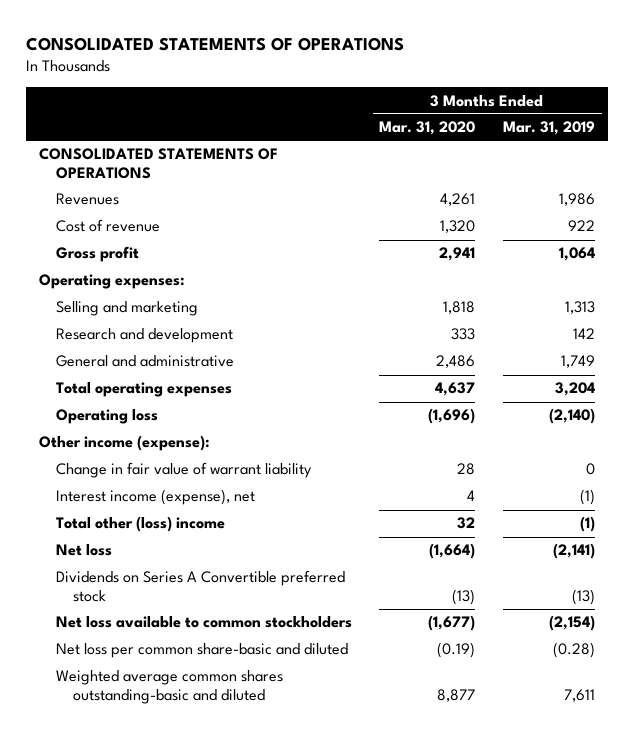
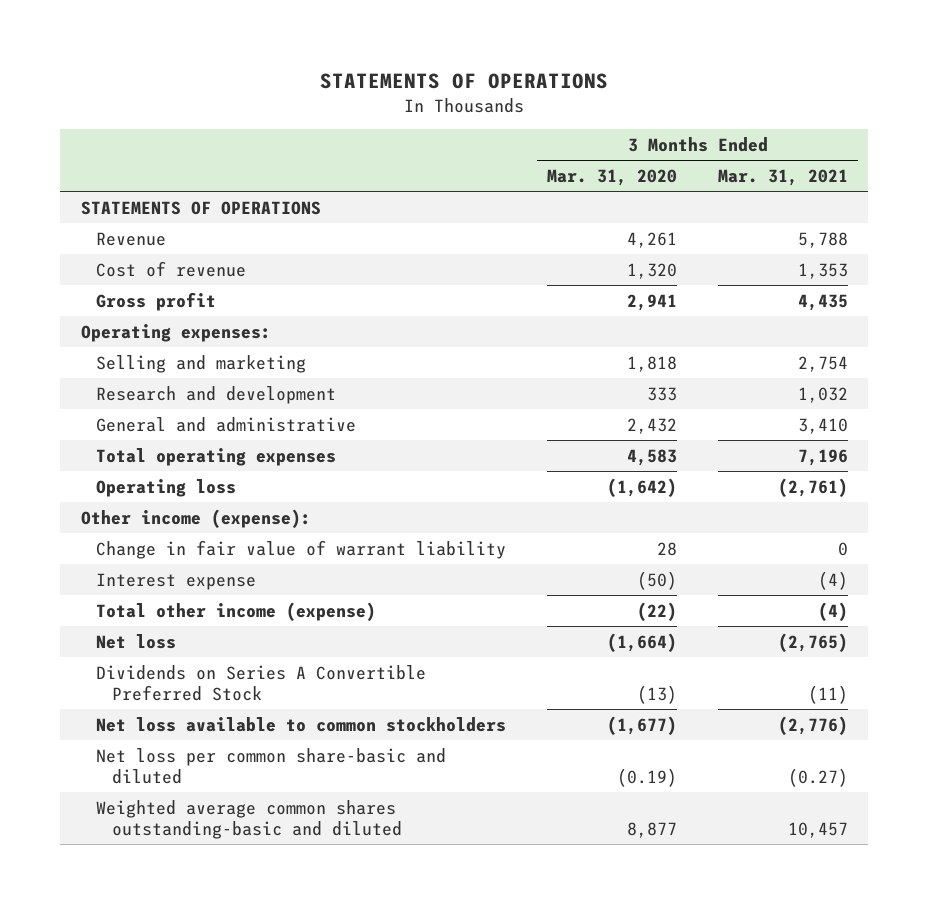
[25,37,404,52] CONSOLIDATED STATEMENTS OF OPERATIONS -> [320,72,609,89] STATEMENTS OF OPERATIONS
[502,121,595,136] Mar. 31, 2019 -> none
none -> [717,168,848,186] Mar. 31, 2021
[39,148,279,179] CONSOLIDATED STATEMENTS OF OPERATIONS -> [80,200,321,215] STATEMENTS OF OPERATIONS
[56,193,120,206] Revenues -> [96,231,167,246] Revenue
[436,355,476,369] 2,486 -> [627,417,678,434] 2,432
[435,382,476,397] 4,637 -> [627,448,678,466] 4,583
[428,408,476,425] (1,696) -> [607,477,678,497] (1,642)
[56,489,256,506] Interest income (expense), net -> [96,572,257,590] Interest expense
[467,490,476,502] 4 -> [637,570,678,590] (50)
[56,516,226,533] Total other (loss) income -> [96,601,377,621] Total other income (expense)
[457,517,476,530] 32 -> [637,601,678,621] (22)
[56,570,346,602] Dividends on Series A Convertible preferred stock -> [96,664,427,701] Dividends on Series A Convertible Preferred Stock

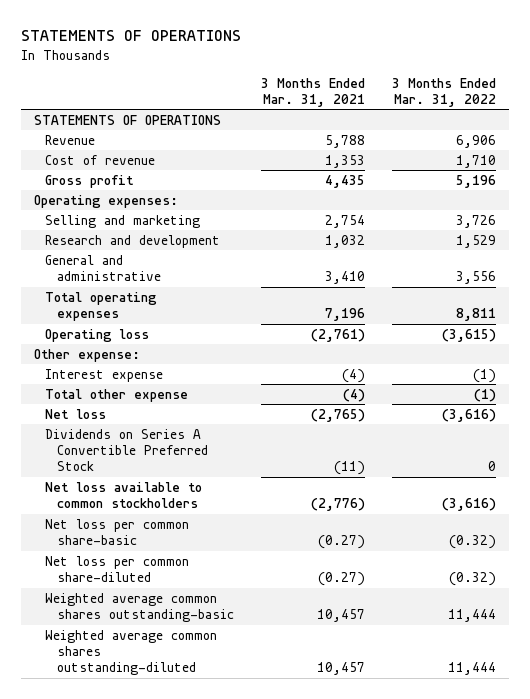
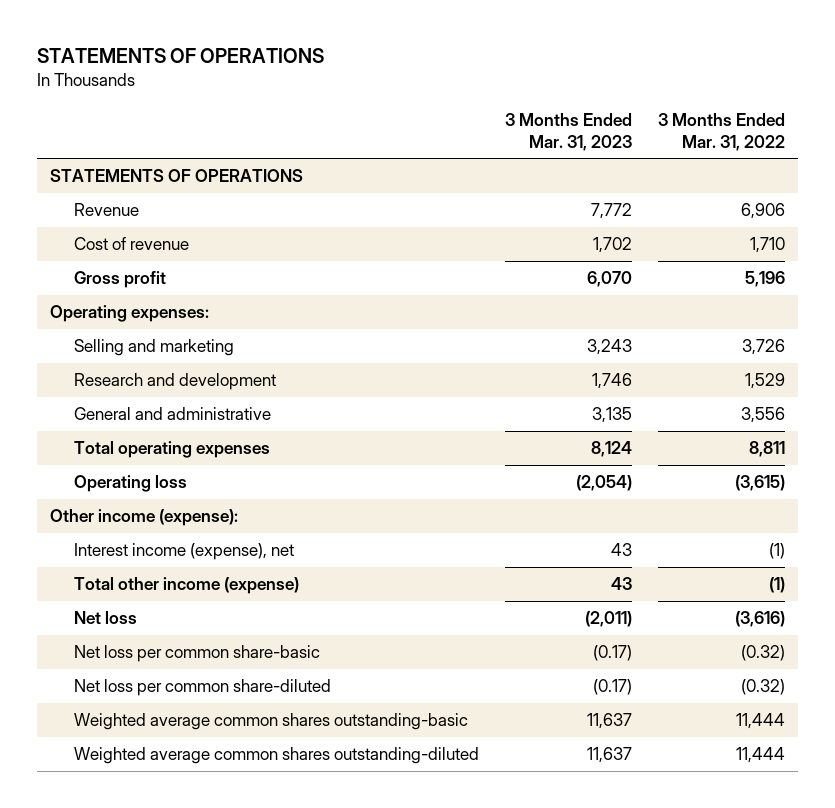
[260,77,365,107] 3 Months Ended Mar. 31, 2021 -> none
none -> [505,113,633,151] 3 Months Ended Mar. 31, 2023
[34,348,141,362] Other expense: -> [50,509,239,527] Other income (expense):
[45,368,164,382] Interest expense -> [74,543,295,561] Interest income (expense), net
[45,388,189,402] Total other expense -> [74,577,300,595] Total other income (expense)
[45,428,208,472] Dividends on Series A Convertible Preferred Stock -> none
[45,481,203,509] Net loss available to common stockholders -> none

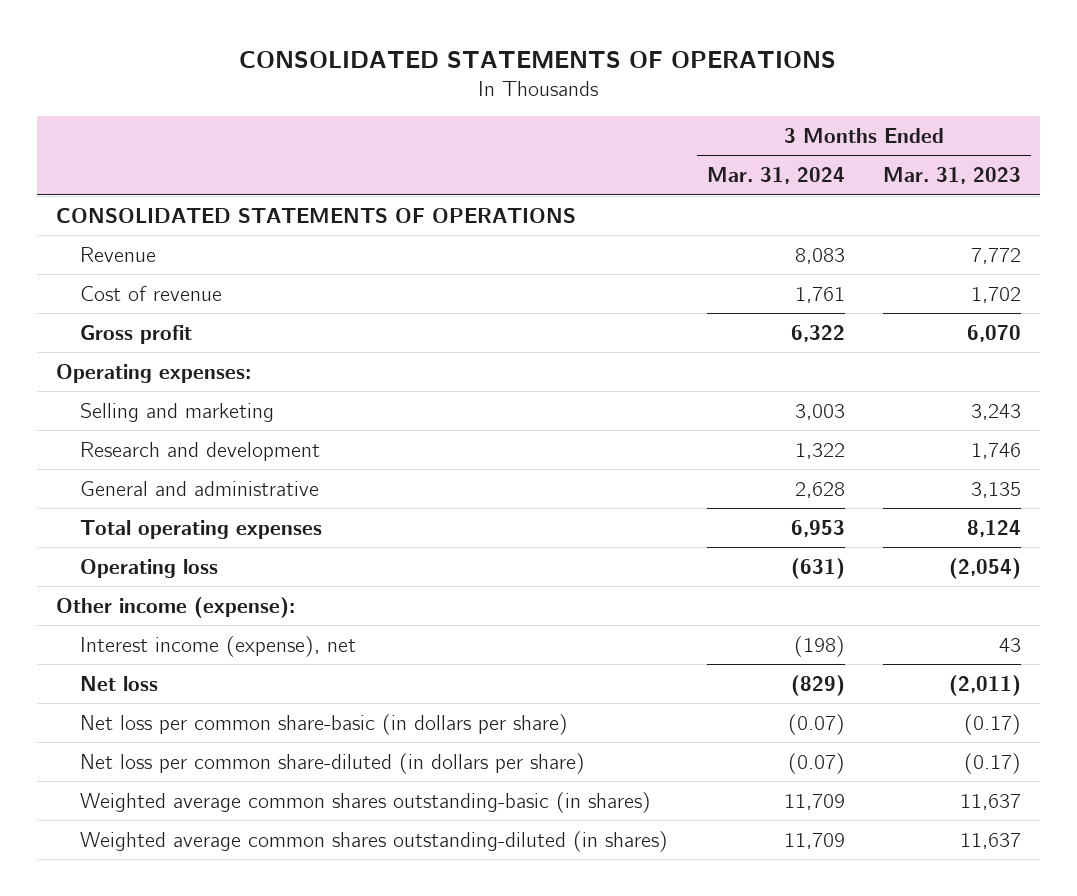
[37,48,325,64] STATEMENTS OF OPERATIONS -> [239,51,837,70] CONSOLIDATED STATEMENTS OF OPERATIONS
[658,113,786,151] 3 Months Ended Mar. 31, 2022 -> none
none -> [706,166,845,184] Mar. 31, 2024
[50,169,304,183] STATEMENTS OF OPERATIONS -> [55,207,576,223] CONSOLIDATED STATEMENTS OF OPERATIONS
[74,577,300,595] Total other income (expense) -> none
[74,645,321,663] Net loss per common share-basic -> [80,713,569,735] Net loss per common share-basic (in dollars per share)
[74,679,332,697] Net loss per common share-diluted -> [80,752,586,774] Net loss per common share-diluted (in dollars per share)
[74,713,469,731] Weighted average common shares outstanding-basic -> [80,791,652,813] Weighted average common shares outstanding-basic (in shares)
[74,747,480,765] Weighted average common shares outstanding-diluted -> [80,830,669,852] Weighted average common shares outstanding-diluted (in shares)

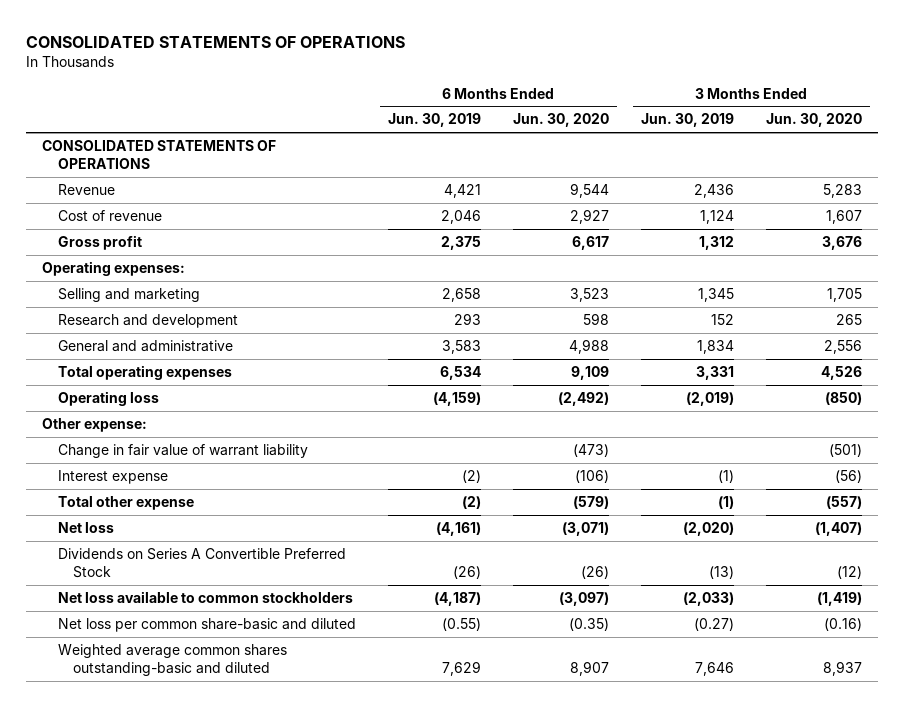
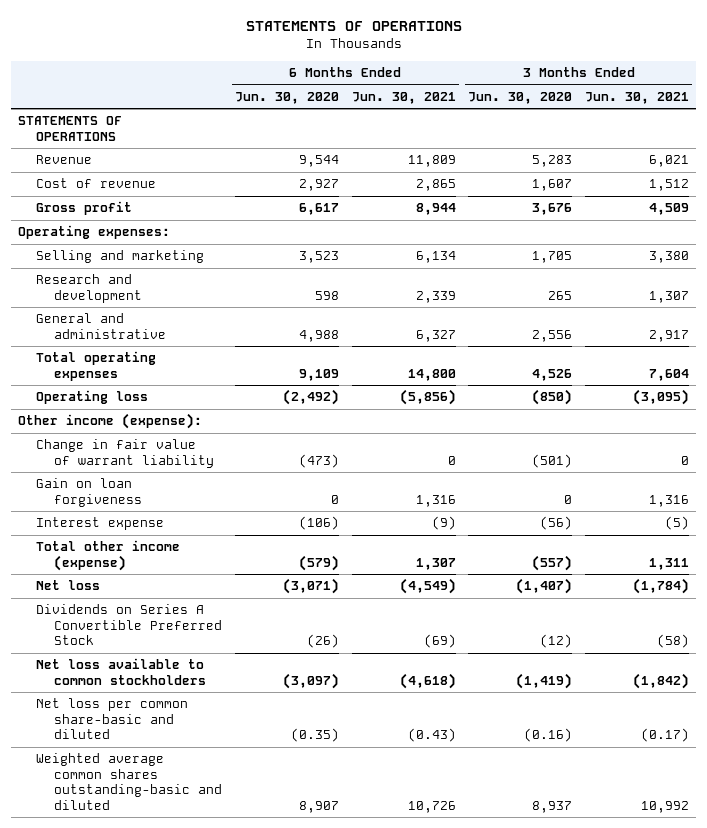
[26,36,406,49] CONSOLIDATED STATEMENTS OF OPERATIONS -> [245,20,462,31] STATEMENTS OF OPERATIONS
[387,113,481,128] Jun. 30, 2019 -> none
[640,113,734,128] Jun. 30, 2019 -> none
none -> [351,91,456,104] Jun. 30, 2021
none -> [585,91,690,104] Jun. 30, 2021
[42,139,277,169] CONSOLIDATED STATEMENTS OF OPERATIONS -> [17,116,122,141] STATEMENTS OF OPERATIONS
[42,417,148,432] Other expense: -> [17,413,202,430] Other income (expense):
none -> [35,478,143,507] Gain on loan forgiveness
[57,495,194,510] Total other expense -> [35,540,180,571] Total other income (expense)

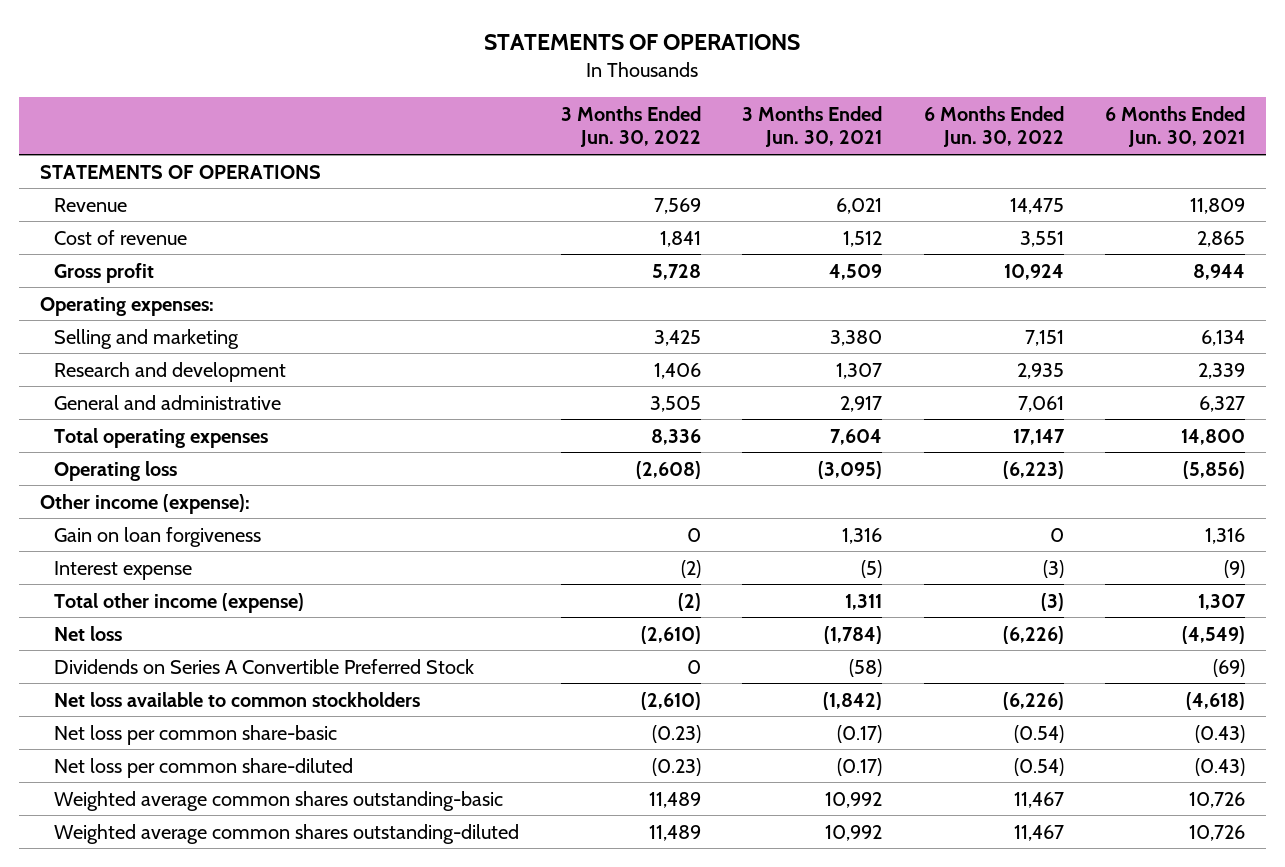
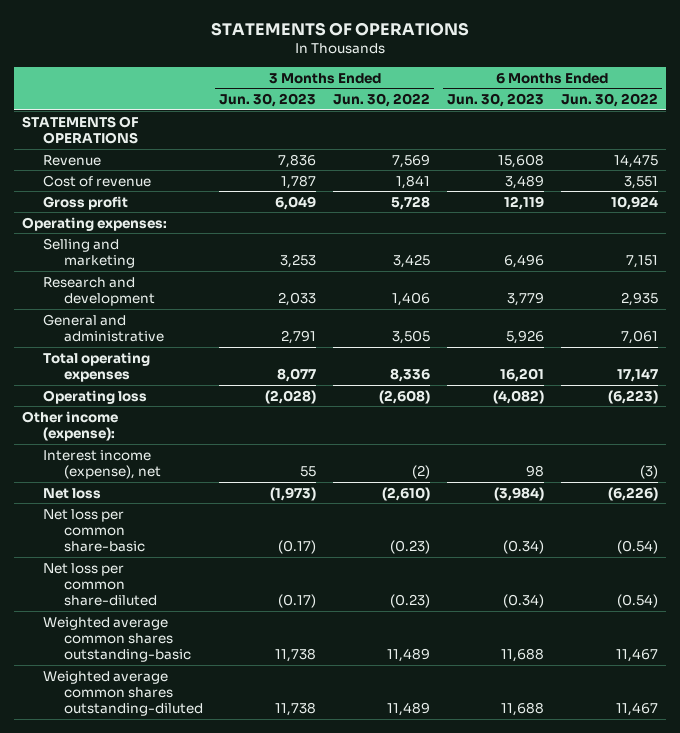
[742,106,883,148] 3 Months Ended Jun. 30, 2021 -> none
[1105,106,1246,148] 6 Months Ended Jun. 30, 2021 -> none
none -> [219,93,317,108] Jun. 30, 2023
none -> [446,93,544,108] Jun. 30, 2023
[54,526,262,547] Gain on loan forgiveness -> none
[54,592,305,613] Total other income (expense) -> none
[54,560,193,580] Interest expense -> [42,449,161,479] Interest income (expense), net
[54,658,475,674] Dividends on Series A Convertible Preferred Stock -> none
[54,691,421,707] Net loss available to common stockholders -> none

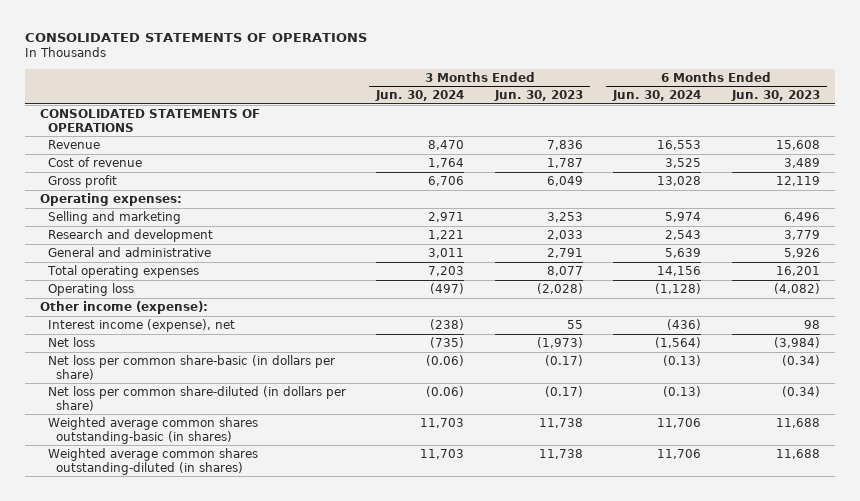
[210,21,469,36] STATEMENTS OF OPERATIONS -> [24,33,367,43] CONSOLIDATED STATEMENTS OF OPERATIONS
[333,93,431,108] Jun. 30, 2022 -> none
[560,93,658,108] Jun. 30, 2022 -> none
none -> [375,90,465,102] Jun. 30, 2024
none -> [612,90,702,102] Jun. 30, 2024
[21,115,139,144] STATEMENTS OF OPERATIONS -> [39,108,260,132] CONSOLIDATED STATEMENTS OF OPERATIONS
[42,508,145,553] Net loss per common share-basic -> [47,354,335,380] Net loss per common share-basic (in dollars per share)
[42,562,157,607] Net loss per common share-diluted -> [47,385,346,411] Net loss per common share-diluted (in dollars per share)
[42,616,191,663] Weighted average common shares outstanding-basic -> [47,416,258,444] Weighted average common shares outstanding-basic (in shares)
[42,670,203,717] Weighted average common shares outstanding-diluted -> [47,447,258,475] Weighted average common shares outstanding-diluted (in shares)

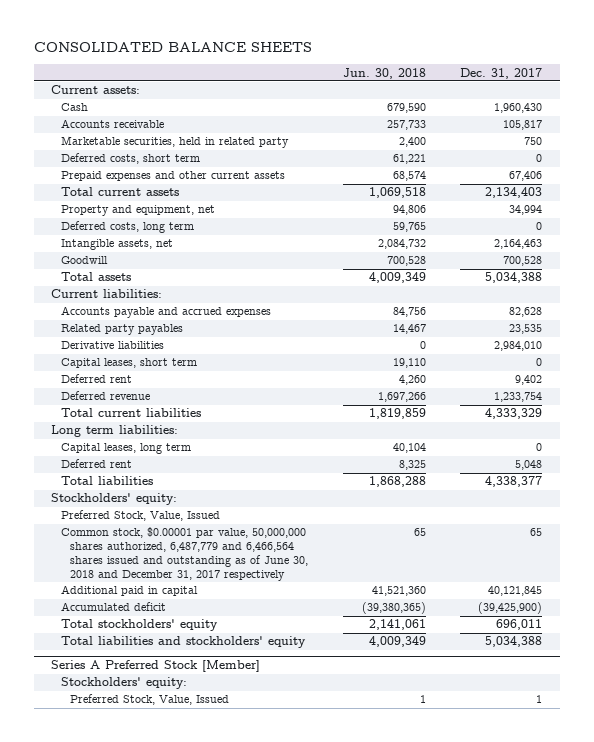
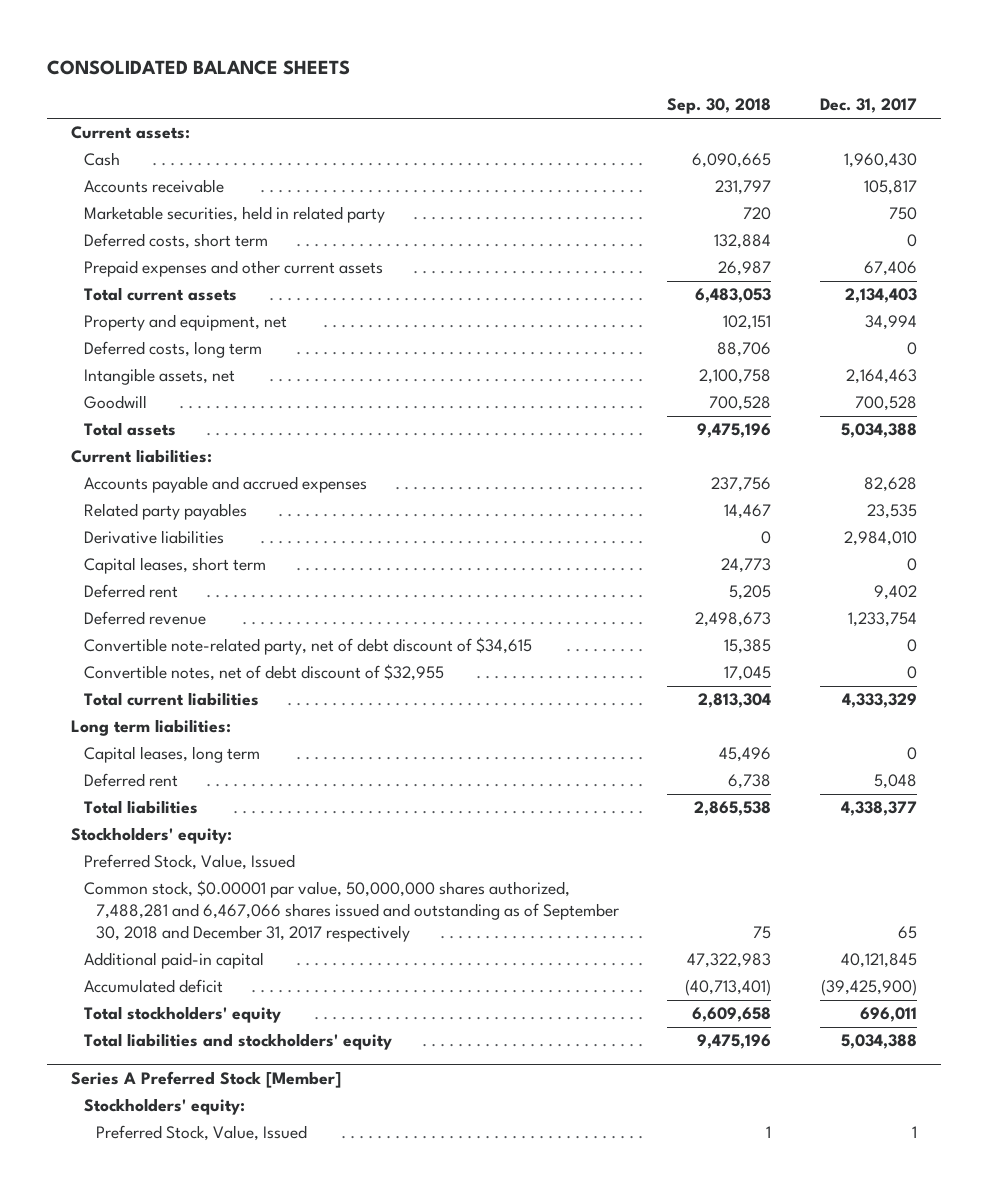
[342,67,426,79] Jun. 30, 2018 -> none
none -> [667,98,772,115] Sep. 30, 2018
none -> [83,637,532,656] Convertible note-related party, net of debt discount of $34,615
none -> [83,664,444,682] Convertible notes, net of debt discount of $32,955
[60,527,308,581] Common stock, $0.00001 par value, 50,000,000 shares authorized, 6,487,779 and 6,466,564 shares issued and outstanding as of June 30, 2018 and December 31, 2017 respectively -> [83,880,619,942] Common stock, $0.00001 par value, 50,000,000 shares authorized, 7,488,281 and 6,467,066 shares issued and outstanding as of September 30, 2018 and December 31, 2017 respectively
[60,585,198,597] Additional paid in capital -> [83,952,264,970] Additional paid-in capital

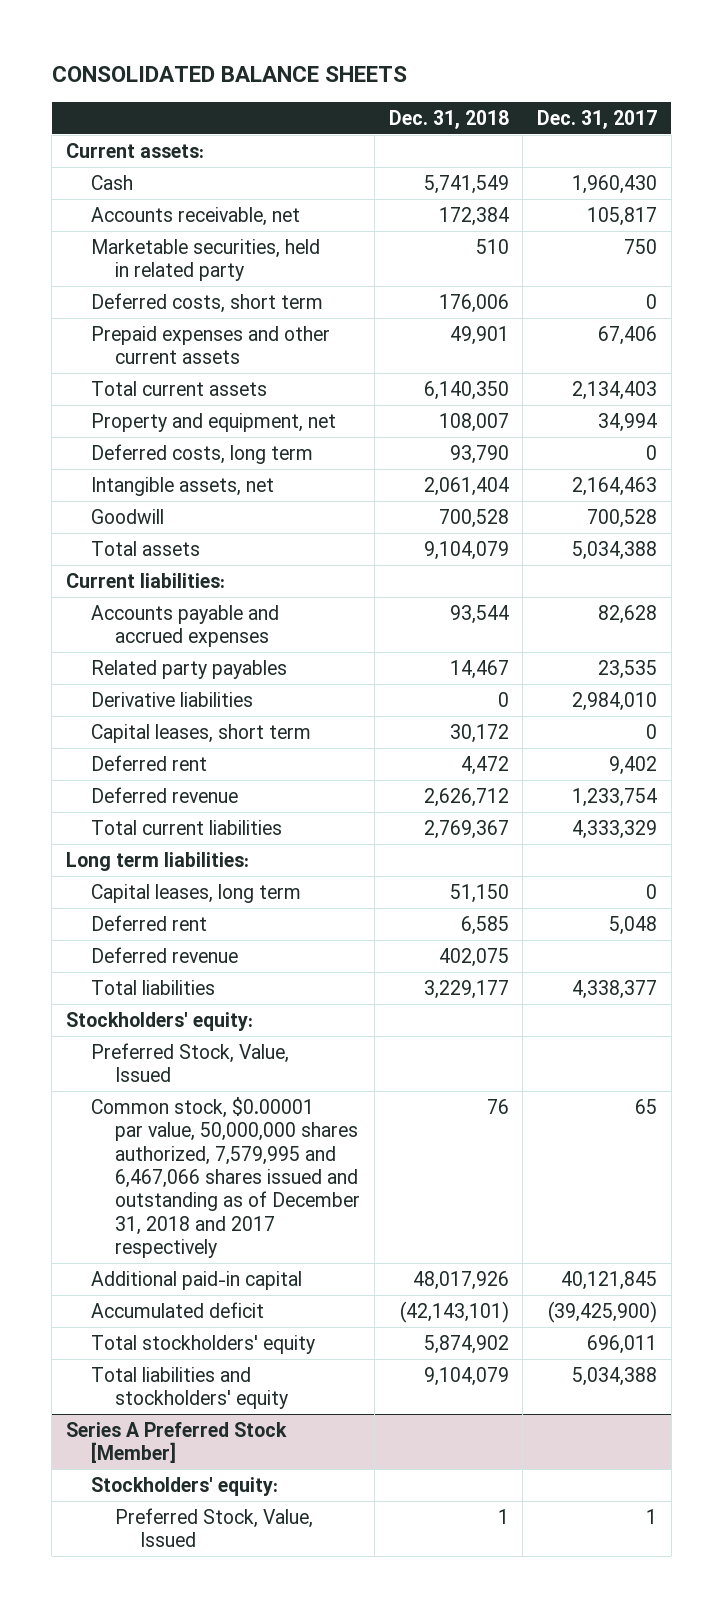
[667,98,772,115] Sep. 30, 2018 -> none
none -> [388,109,509,129] Dec. 31, 2018
[83,179,224,194] Accounts receivable -> [90,206,300,226] Accounts receivable, net
[83,637,532,656] Convertible note-related party, net of debt discount of $34,615 -> none
[83,664,444,682] Convertible notes, net of debt discount of $32,955 -> none
none -> [90,946,238,963] Deferred revenue
[83,880,619,942] Common stock, $0.00001 par value, 50,000,000 shares authorized, 7,488,281 and 6,467,066 shares issued and outstanding as of September 30, 2018 and December 31, 2017 respectively -> [90,1096,361,1259] Common stock, $0.00001 par value, 50,000,000 shares authorized, 7,579,995 and 6,467,066 shares issued and outstanding as of December 31, 2018 and 2017 respectively

